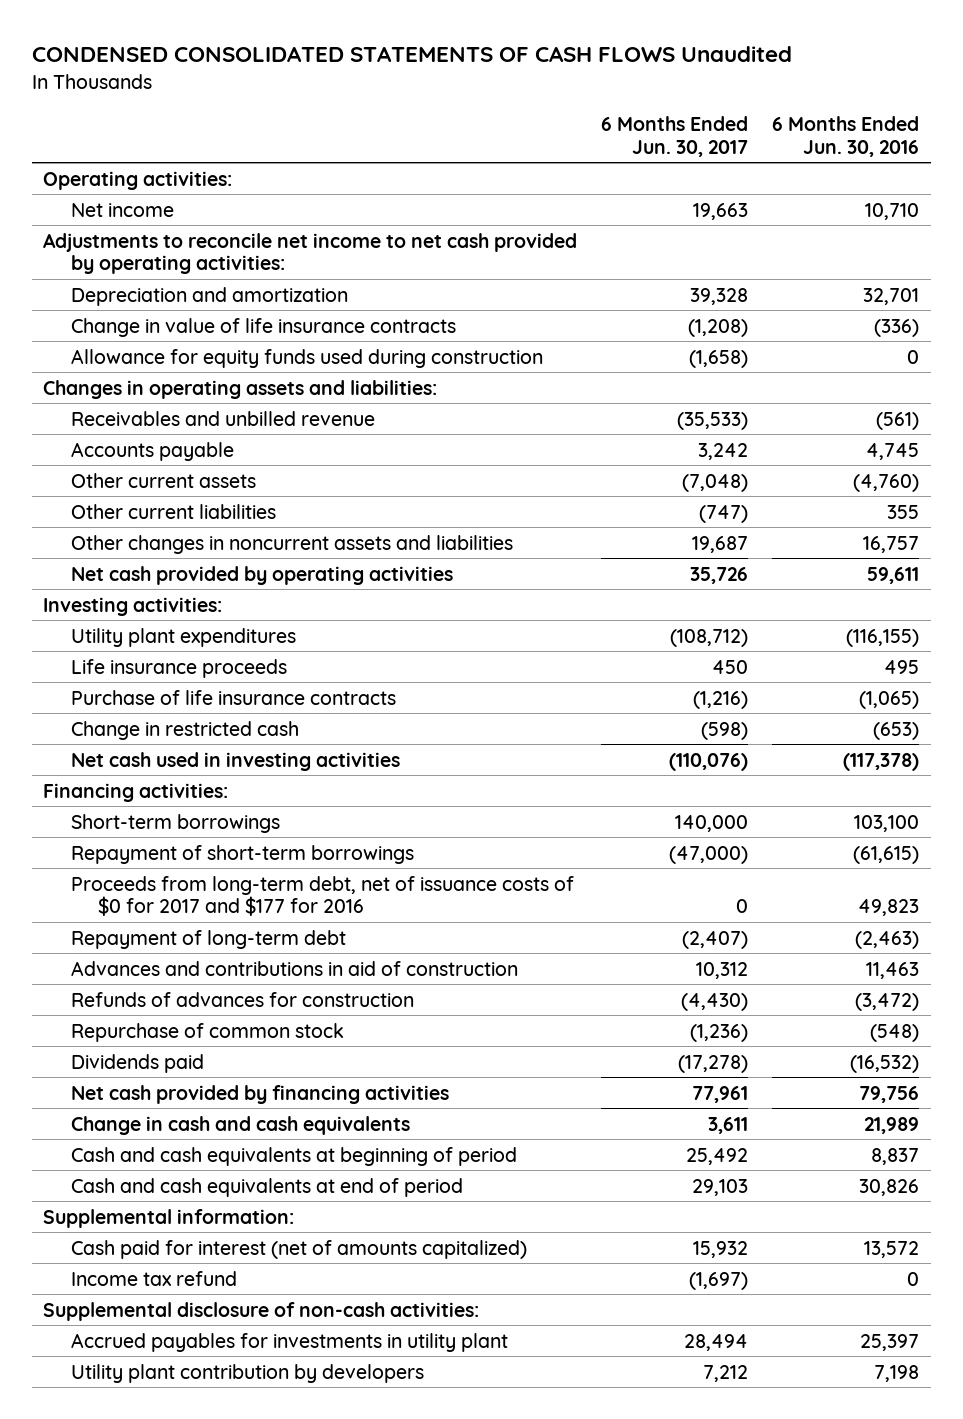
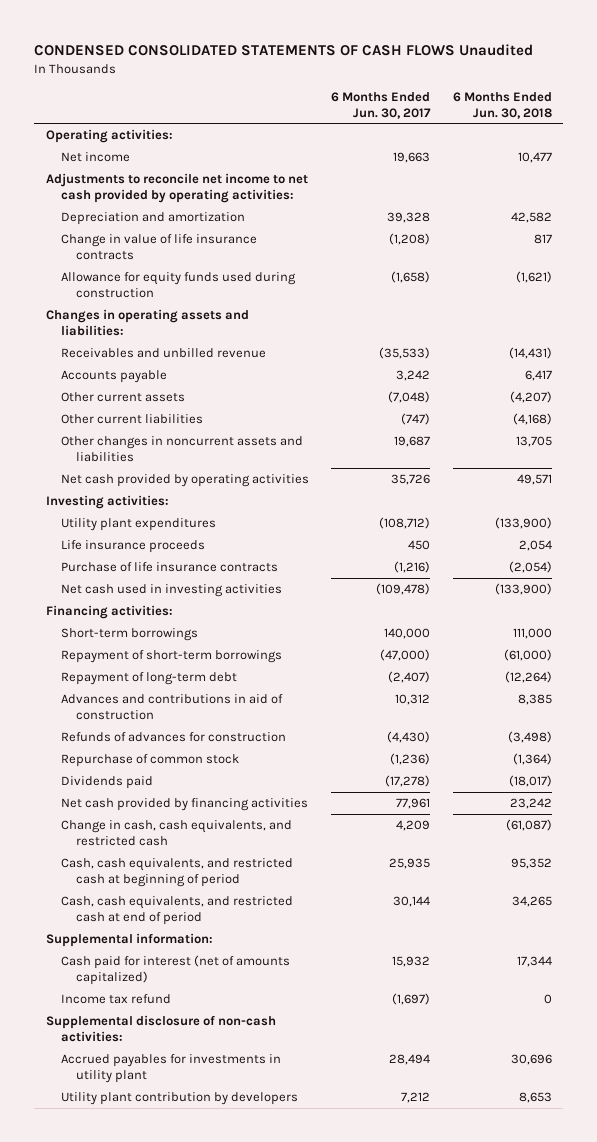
[772,115,920,157] 6 Months Ended Jun. 30, 2016 -> none
none -> [452,91,552,119] 6 Months Ended Jun. 30, 2018
[70,720,299,740] Change in restricted cash -> none
[669,752,749,771] (110,076) -> [376,582,431,595] (109,478)
[70,875,574,917] Proceeds from long-term debt, net of issuance costs of $0 for 2017 and $177 for 2016 -> none
[70,1115,410,1135] Change in cash and cash equivalents -> [60,819,292,847] Change in cash, cash equivalents, and restricted cash
[708,1116,749,1134] 3,611 -> [396,819,431,831] 4,209
[70,1146,517,1166] Cash and cash equivalents at beginning of period -> [60,857,293,888] Cash, cash equivalents, and restricted cash at beginning of period
[686,1147,749,1165] 25,492 -> [389,857,431,869] 25,935
[70,1177,463,1197] Cash and cash equivalents at end of period -> [60,895,293,926] Cash, cash equivalents, and restricted cash at end of period
[692,1178,749,1196] 29,103 -> [393,895,431,907] 30,144

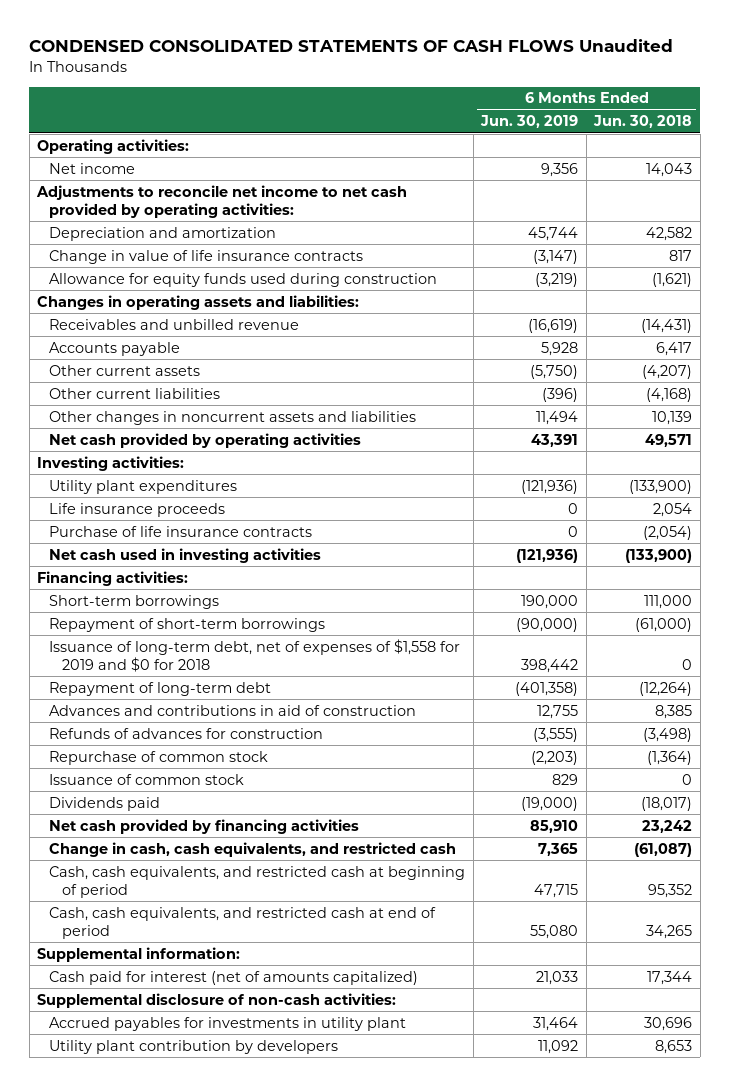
[331,91,432,119] 6 Months Ended Jun. 30, 2017 -> none
none -> [480,115,579,129] Jun. 30, 2019
[517,151,552,163] 10,477 -> [646,162,693,177] 14,043
[515,435,552,447] 13,705 -> [652,410,693,425] 10,139
none -> [49,638,461,672] Issuance of long-term debt, net of expenses of $1,558 for 2019 and $0 for 2018
none -> [49,773,245,785] Issuance of common stock
[60,993,171,1004] Income tax refund -> none

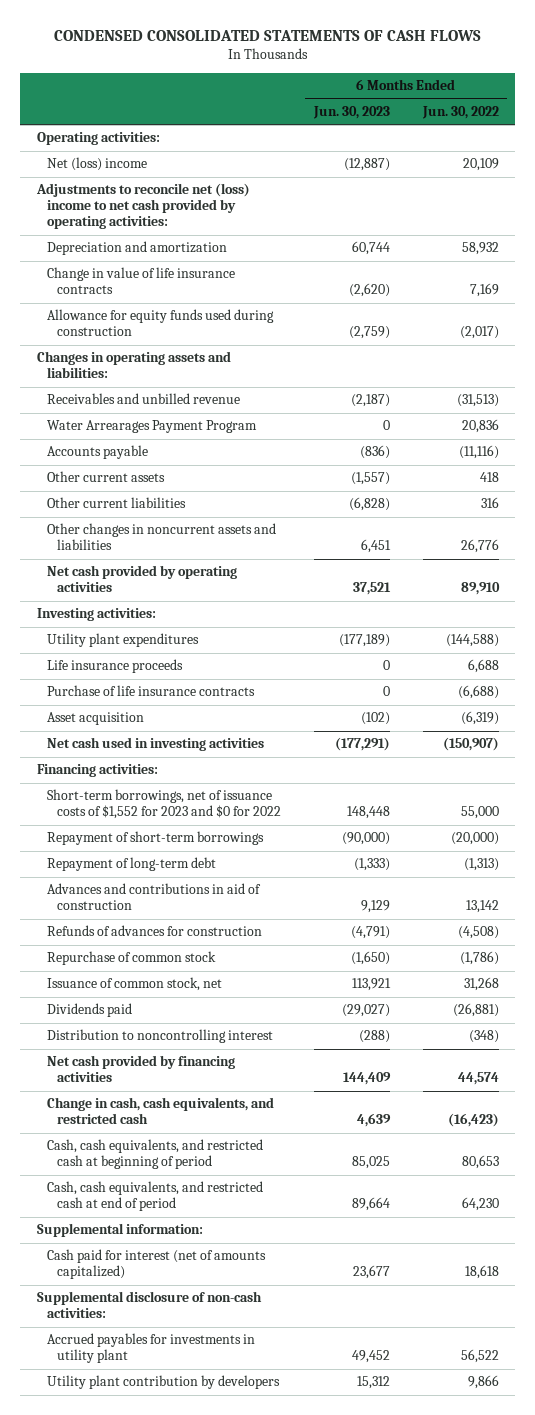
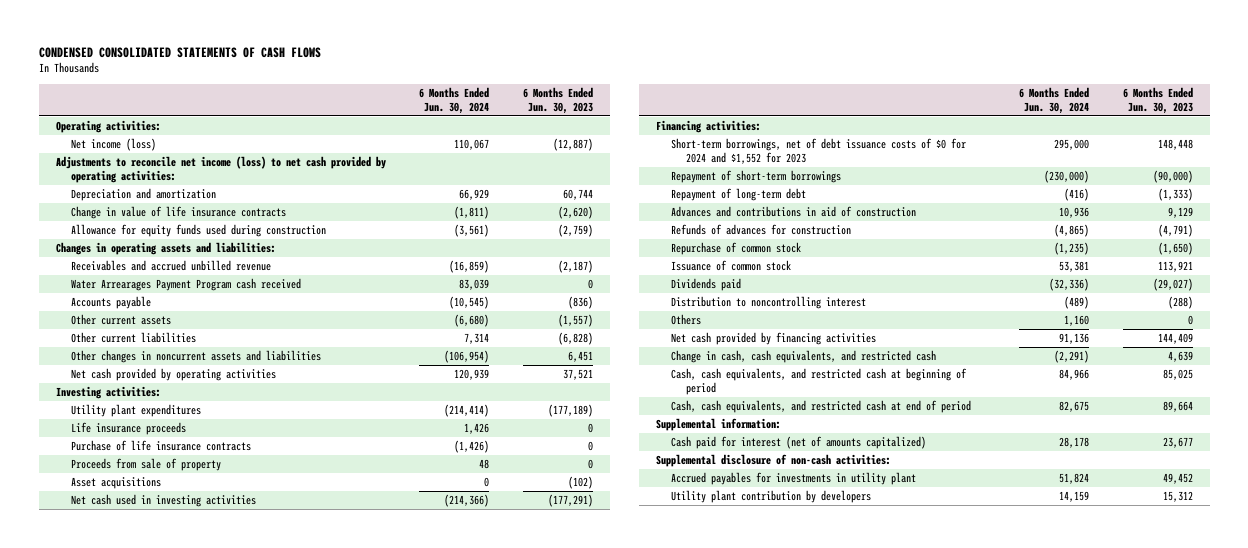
[421,105,499,119] Jun. 30, 2022 -> none
none -> [419,87,490,114] 6 Months Ended Jun. 30, 2024
[46,157,147,172] Net (loss) income -> [71,138,157,152] Net income (loss)
[35,183,250,230] Adjustments to reconcile net (loss) income to net cash provided by operating activities: -> [55,156,386,183] Adjustments to reconcile net income (loss) to net cash provided by operating activities:
[46,393,240,405] Receivables and unbilled revenue -> [71,260,272,272] Receivables and accrued unbilled revenue
[46,420,257,434] Water Arrearages Payment Program -> [71,278,302,292] Water Arrearages Payment Program cash received
none -> [71,458,222,472] Proceeds from sale of property
[46,712,144,726] Asset acquisition -> [71,477,162,490] Asset acquisitions
[46,789,281,820] Short-term borrowings, net of issuance costs of $1,552 for 2023 and $0 for 2022 -> [671,138,967,164] Short-term borrowings, net of debt issuance costs of $0 for 2024 and $1,552 for 2023
[46,977,222,992] Issuance of common stock, net -> [671,260,792,272] Issuance of common stock
none -> [671,314,702,326] Others

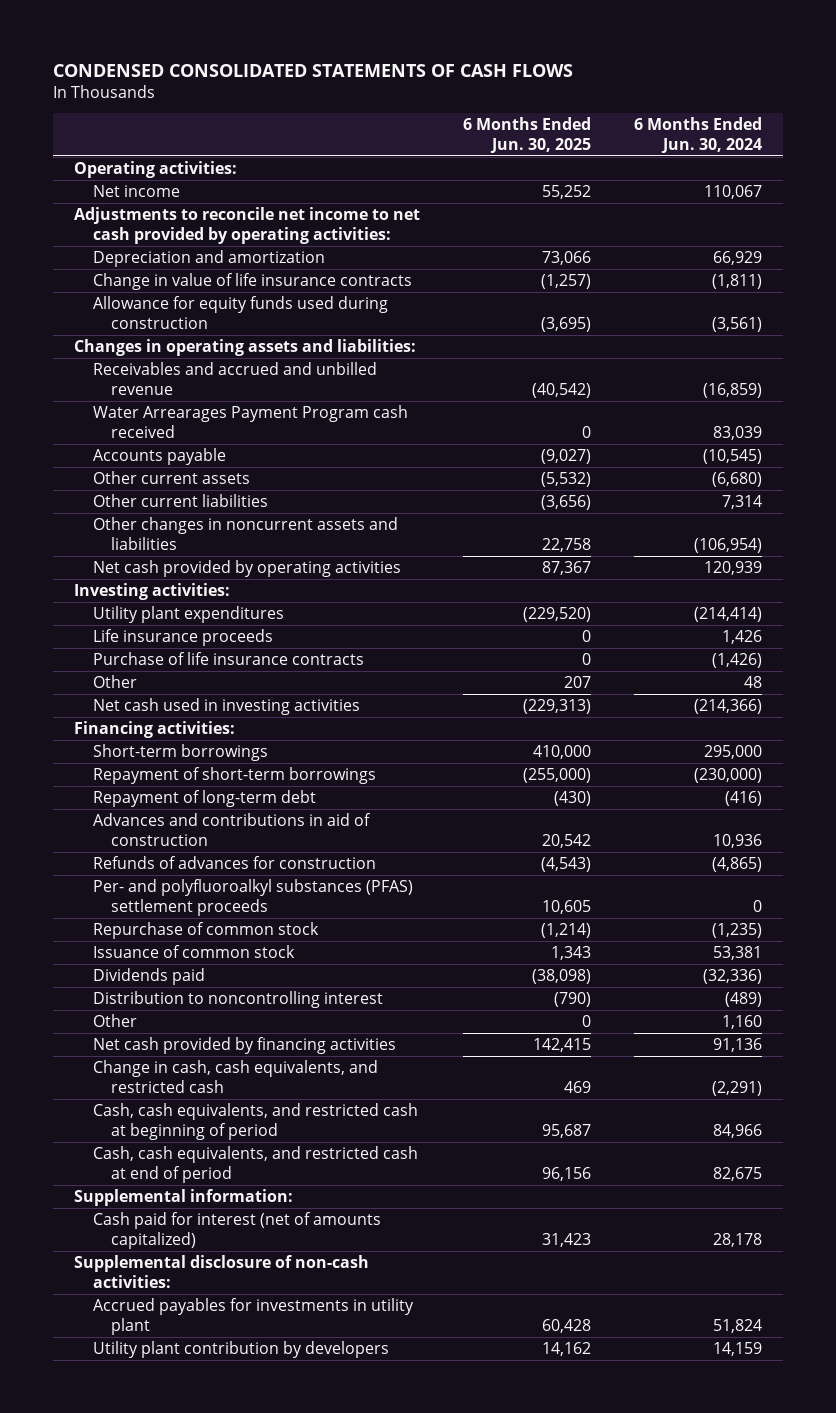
[522,87,593,114] 6 Months Ended Jun. 30, 2023 -> none
none -> [463,117,592,153] 6 Months Ended Jun. 30, 2025
[71,138,157,152] Net income (loss) -> [92,185,180,198] Net income
[55,156,386,183] Adjustments to reconcile net income (loss) to net cash provided by operating activities: -> [74,207,421,244] Adjustments to reconcile net income to net cash provided by operating activities:
[71,260,272,272] Receivables and accrued unbilled revenue -> [92,362,377,395] Receivables and accrued and unbilled revenue
[71,458,222,472] Proceeds from sale of property -> none
[71,477,162,490] Asset acquisitions -> none
none -> [92,675,137,689] Other
[671,138,967,164] Short-term borrowings, net of debt issuance costs of $0 for 2024 and $1,552 for 2023 -> [92,744,268,762] Short-term borrowings
none -> [92,879,413,916] Per- and polyfluoroalkyl substances (PFAS) settlement proceeds
[671,314,702,326] Others -> [92,1014,137,1028] Other

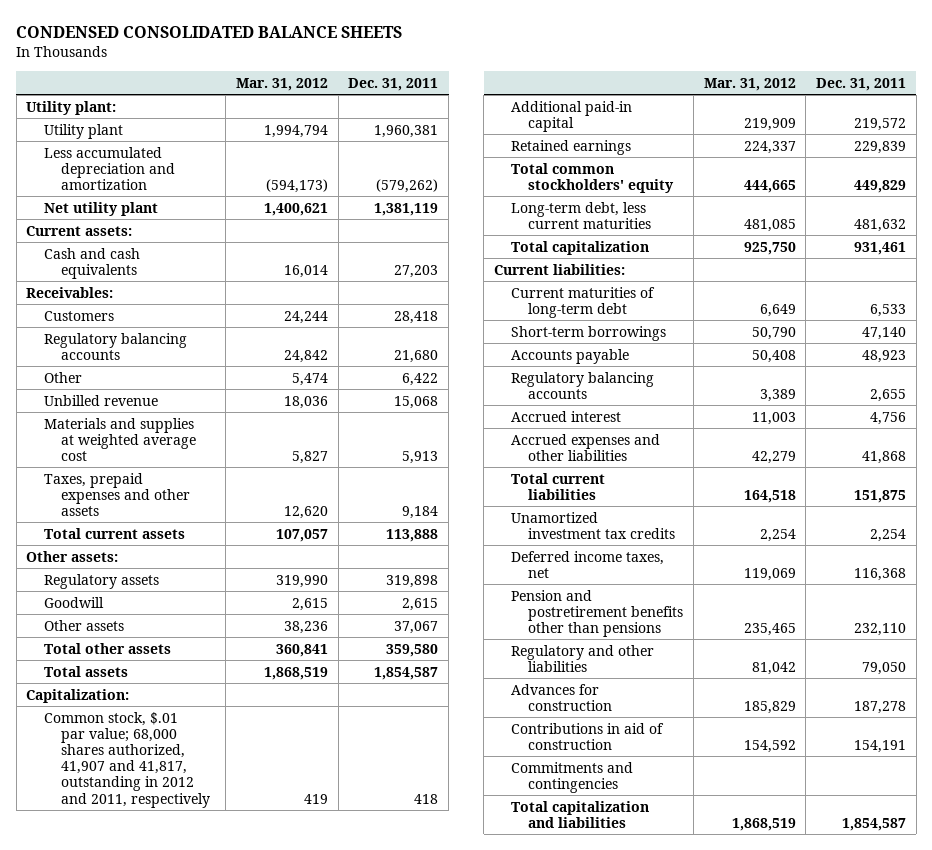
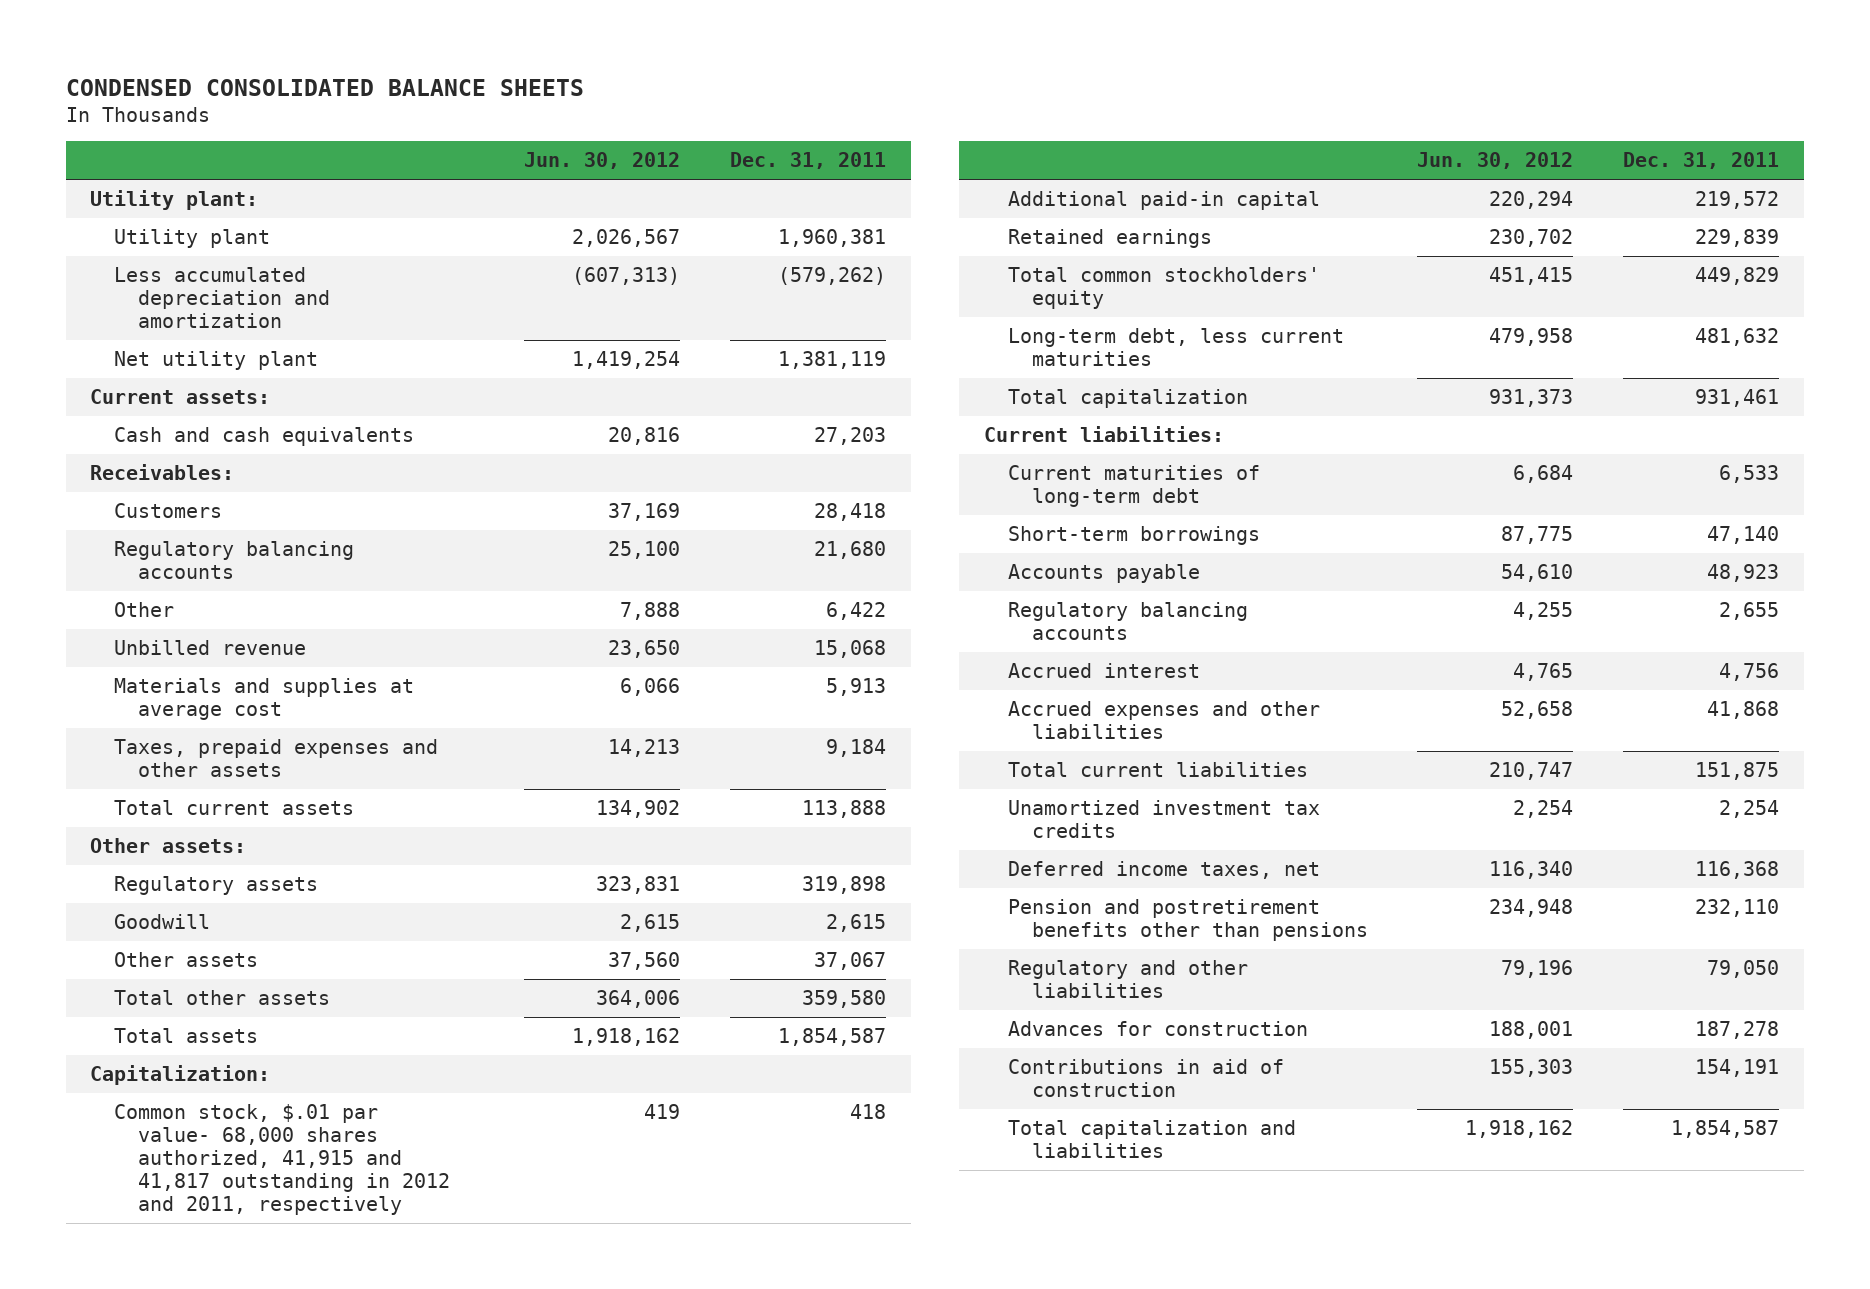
[236,77,329,91] Mar. 31, 2012 -> none
none -> [523,152,680,170] Jun. 30, 2012
[43,417,196,461] Materials and supplies at weighted average cost -> [114,678,415,721] Materials and supplies at average cost
[43,711,210,808] Common stock, $.01 par value; 68,000 shares authorized, 41,907 and 41,817, outstanding in 2012 and 2011, respectively -> [114,1104,451,1216] Common stock, $.01 par value- 68,000 shares authorized, 41,915 and 41,817 outstanding in 2012 and 2011, respectively
[511,761,634,793] Commitments and contingencies -> none

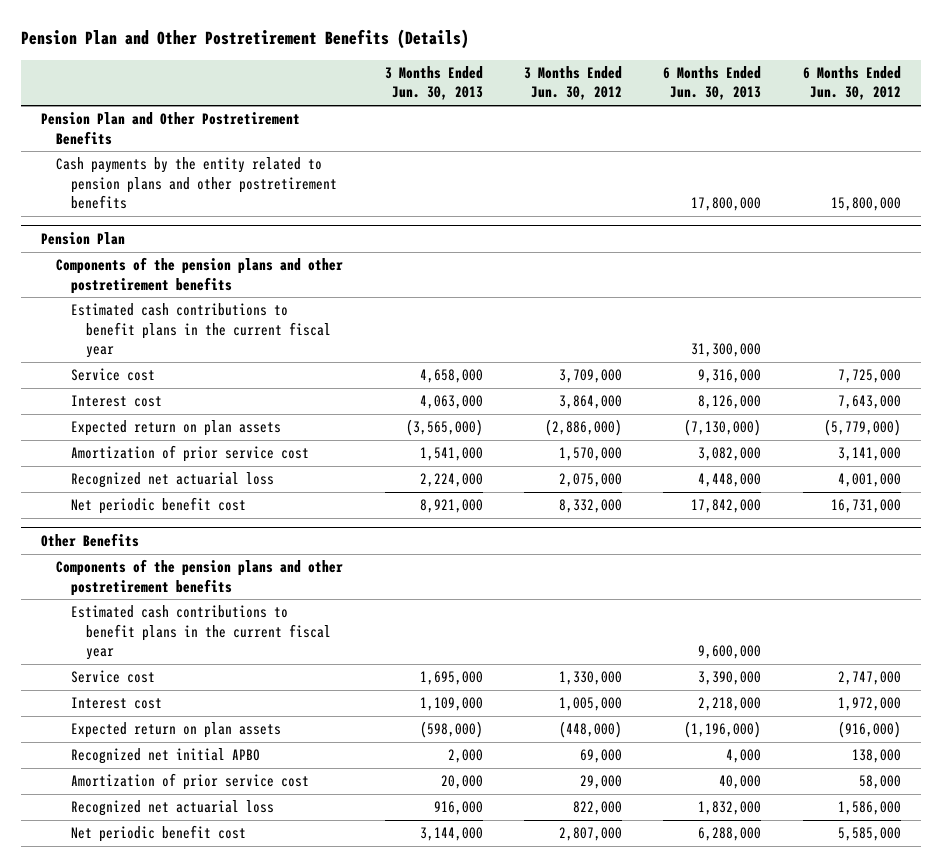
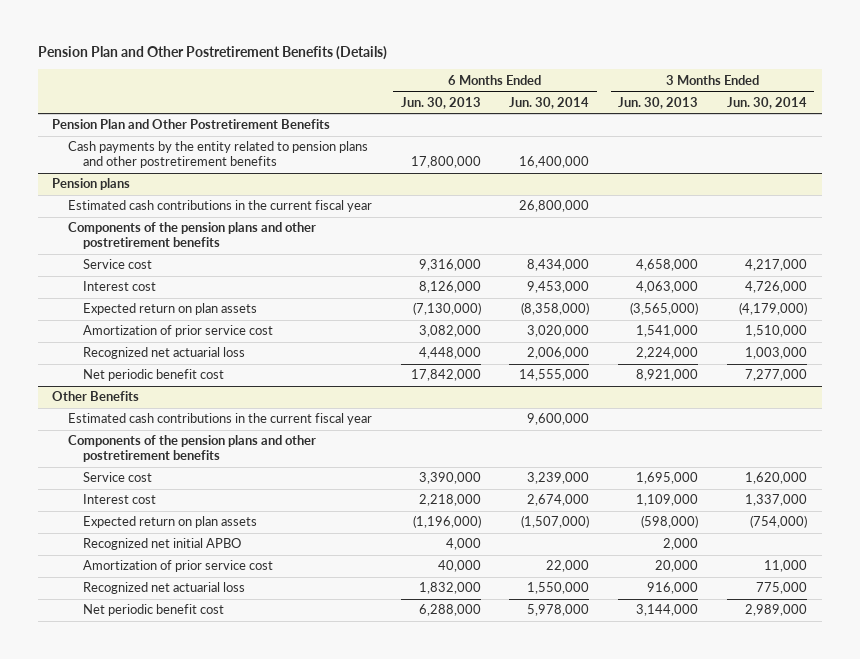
[523,65,622,101] 3 Months Ended Jun. 30, 2012 -> none
[802,65,901,101] 6 Months Ended Jun. 30, 2012 -> none
none -> [509,96,590,109] Jun. 30, 2014
none -> [727,96,808,109] Jun. 30, 2014
[41,232,126,246] Pension Plan -> [52,178,131,191] Pension plans
none -> [67,200,372,213] Estimated cash contributions in the current fiscal year
[71,303,331,359] Estimated cash contributions to benefit plans in the current fiscal year -> none
none -> [67,413,372,426] Estimated cash contributions in the current fiscal year
[71,605,331,661] Estimated cash contributions to benefit plans in the current fiscal year -> none

